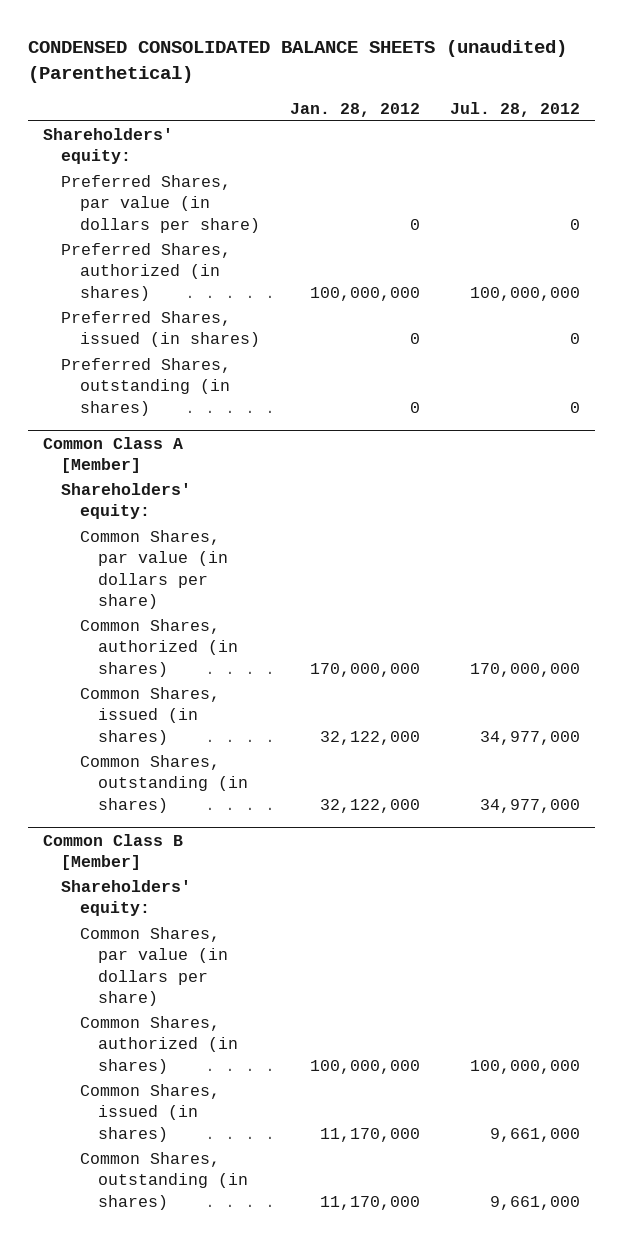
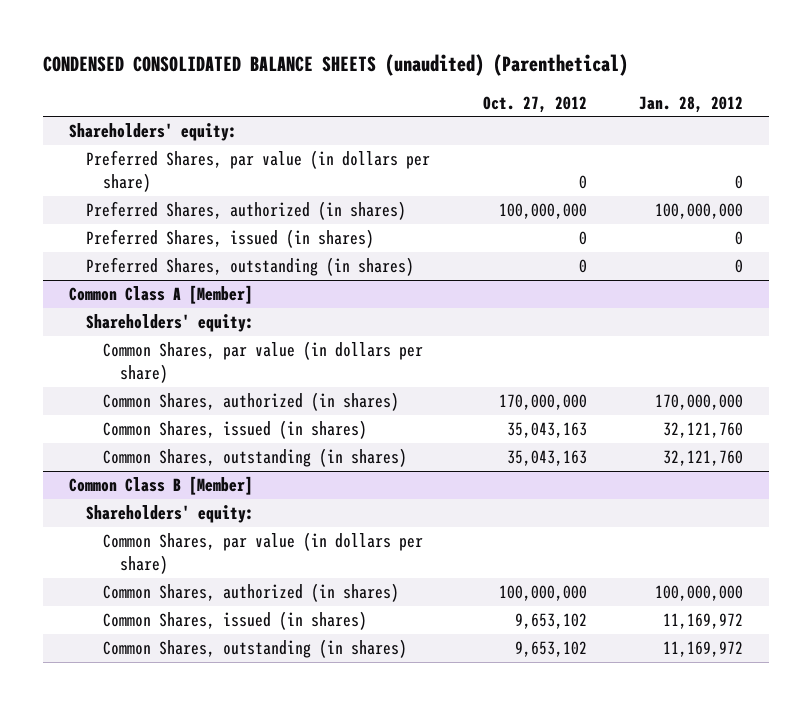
[449,101,580,117] Jul. 28, 2012 -> none
none -> [482,95,587,113] Oct. 27, 2012
[319,730,420,745] 32,122,000 -> [662,422,743,439] 32,121,760
[319,798,420,813] 32,122,000 -> [662,450,743,467] 32,121,760
[319,1127,420,1142] 11,170,000 -> [662,613,743,630] 11,169,972
[319,1195,420,1210] 11,170,000 -> [662,641,743,658] 11,169,972

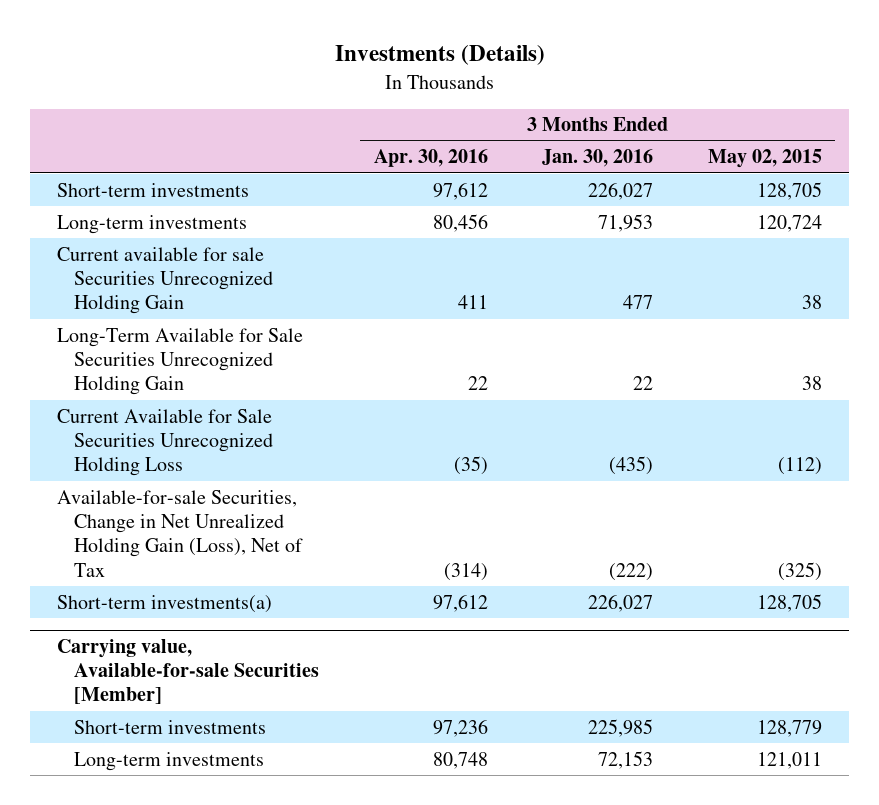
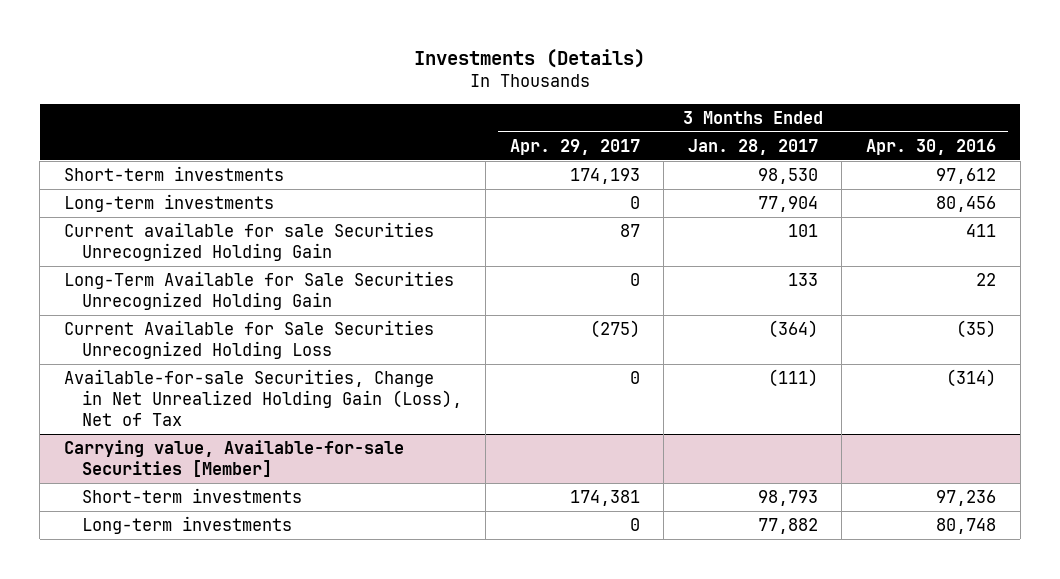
[542,149,654,168] Jan. 30, 2016 -> none
[707,149,822,169] May 02, 2015 -> none
none -> [509,138,640,155] Apr. 29, 2017
none -> [687,138,818,155] Jan. 28, 2017
[57,594,273,613] Short-term investments(a) -> none

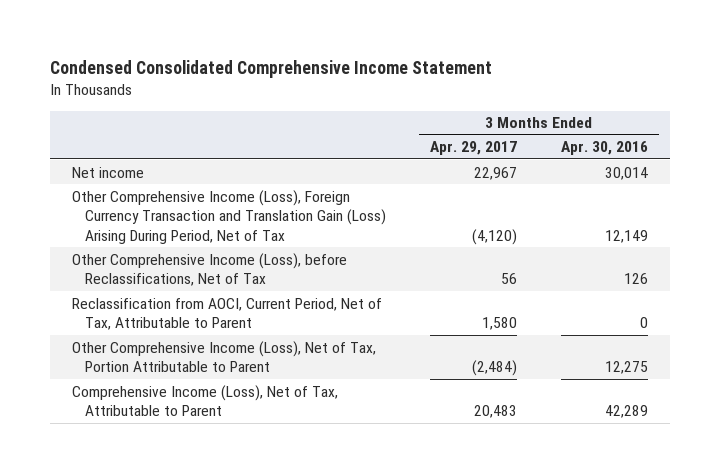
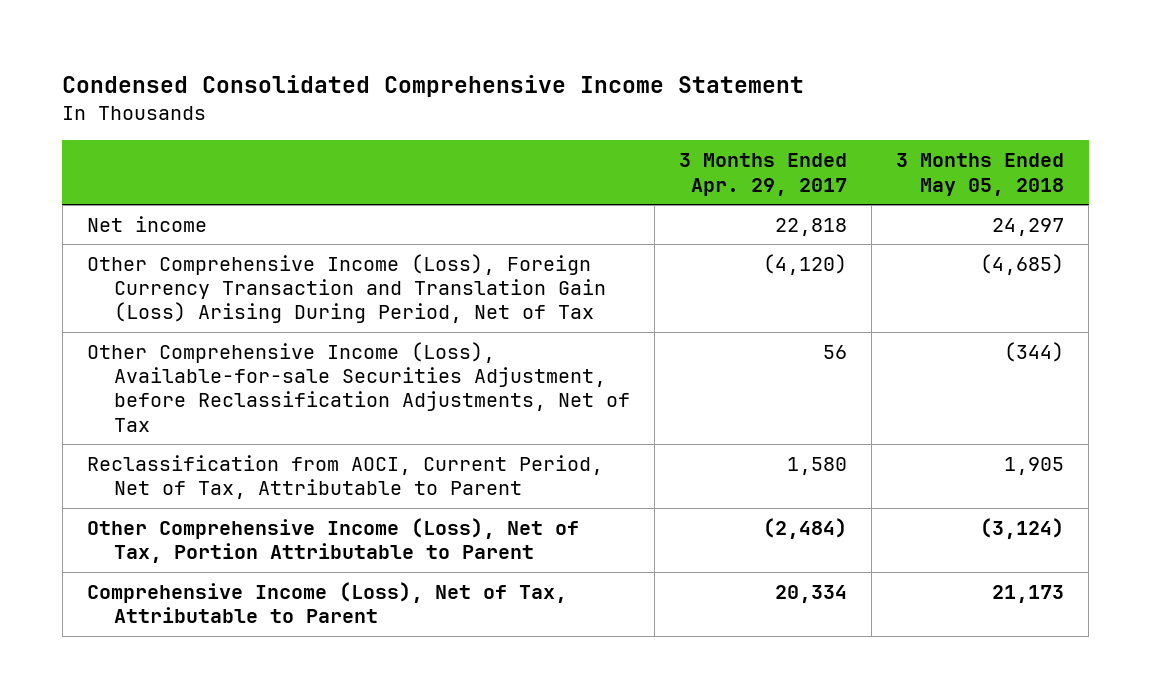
[561,141,649,156] Apr. 30, 2016 -> none
none -> [896,153,1065,196] 3 Months Ended May 05, 2018
[474,166,518,180] 22,967 -> [774,217,847,236] 22,818
[72,252,348,287] Other Comprehensive Income (Loss), before Reclassifications, Net of Tax -> [86,341,630,432] Other Comprehensive Income (Loss), Available-for-sale Securities Adjustment, before Reclassification Adjustments, Net of Tax
[474,405,518,419] 20,483 -> [774,584,847,603] 20,334

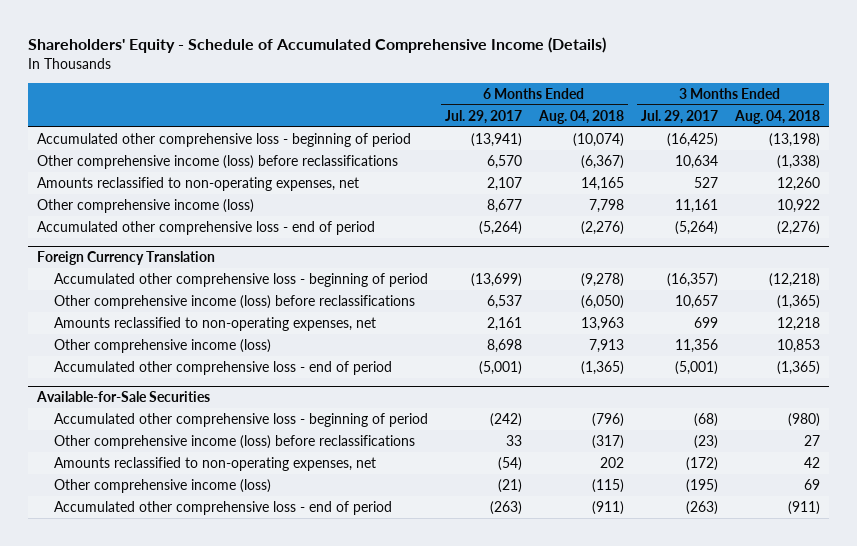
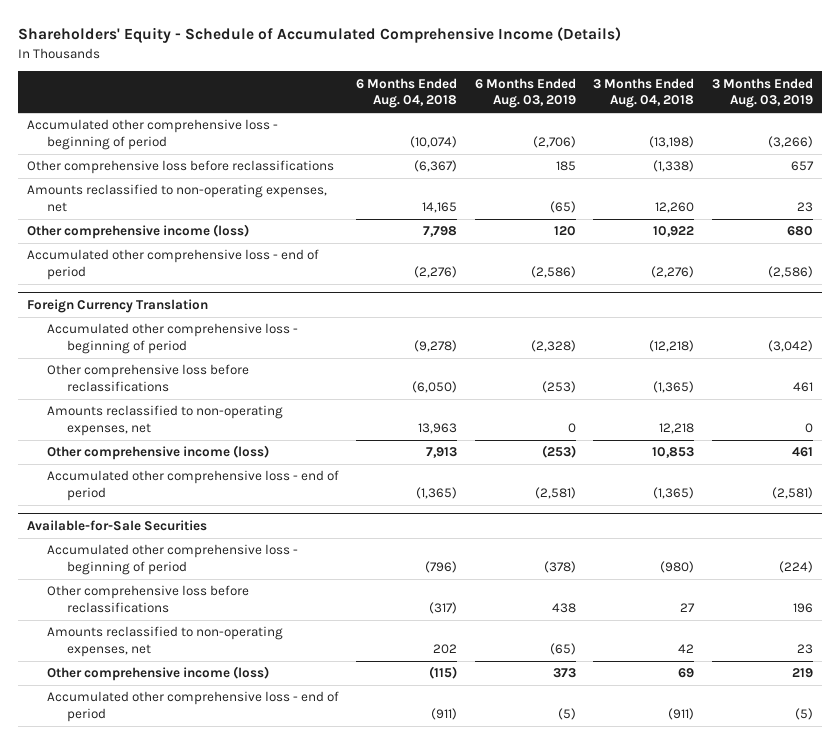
[444,109,522,124] Jul. 29, 2017 -> none
[640,109,718,124] Jul. 29, 2017 -> none
none -> [474,77,576,109] 6 Months Ended Aug. 03, 2019
none -> [711,77,813,109] 3 Months Ended Aug. 03, 2019
[36,154,398,169] Other comprehensive income (loss) before reclassifications -> [26,160,334,175] Other comprehensive loss before reclassifications
[53,294,415,309] Other comprehensive income (loss) before reclassifications -> [46,364,249,393] Other comprehensive loss before reclassifications
[53,434,415,449] Other comprehensive income (loss) before reclassifications -> [46,585,249,614] Other comprehensive loss before reclassifications

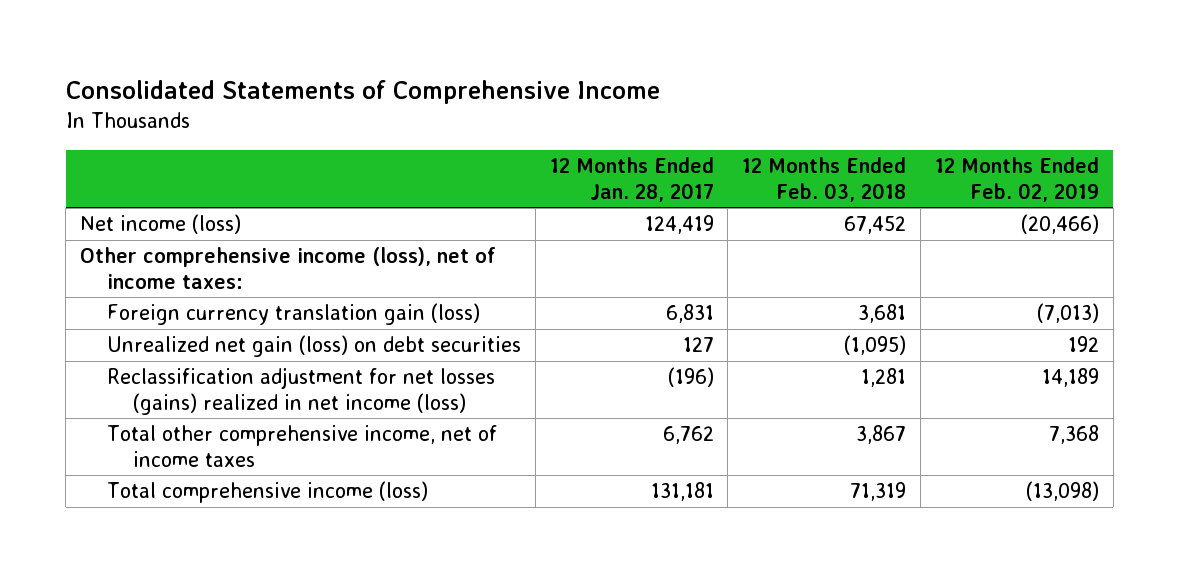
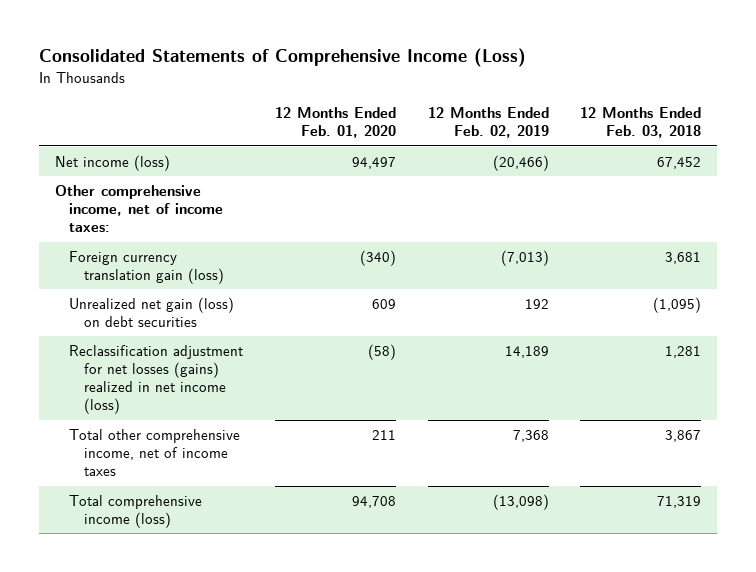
[65,80,660,105] Consolidated Statements of Comprehensive Income -> [38,48,526,68] Consolidated Statements of Comprehensive Income (Loss)
[549,157,714,202] 12 Months Ended Jan. 28, 2017 -> none
none -> [275,107,397,139] 12 Months Ended Feb. 01, 2020
[80,247,497,289] Other comprehensive income (loss), net of income taxes: -> [54,184,224,233] Other comprehensive income, net of income taxes:

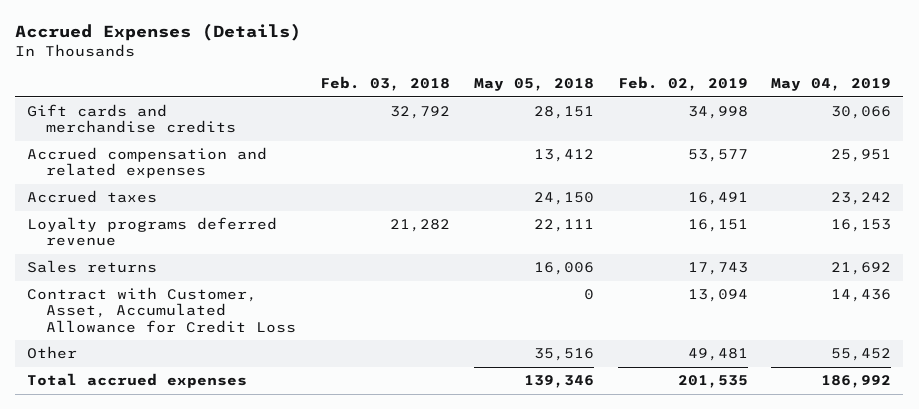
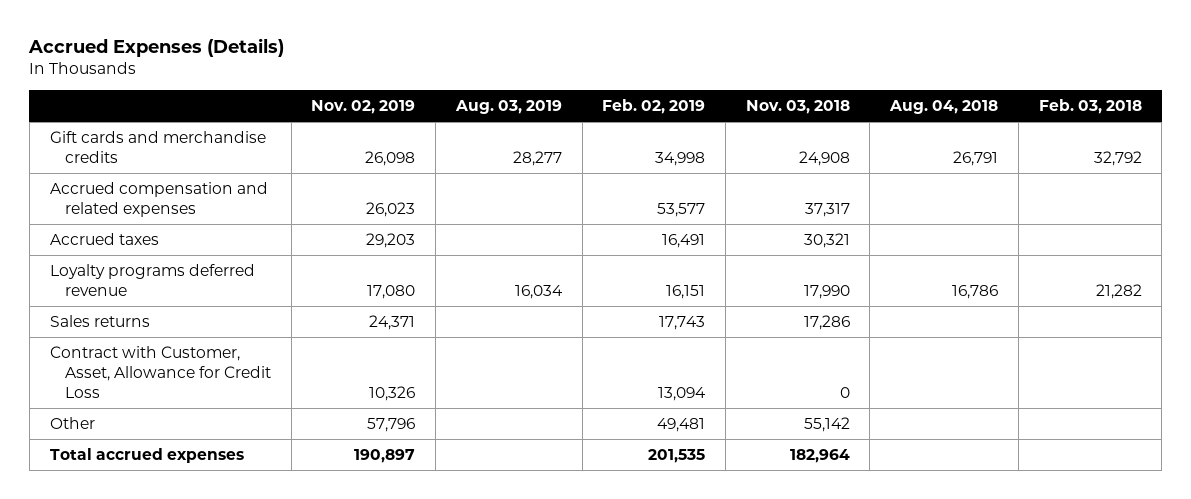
[473,78,594,92] May 05, 2018 -> none
[771,78,892,92] May 04, 2019 -> none
none -> [311,100,416,115] Nov. 02, 2019
none -> [454,100,562,115] Aug. 03, 2019
none -> [745,100,850,115] Nov. 03, 2018
none -> [889,100,999,115] Aug. 04, 2018
[27,287,297,333] Contract with Customer, Asset, Accumulated Allowance for Credit Loss -> [49,346,271,399] Contract with Customer, Asset, Allowance for Credit Loss

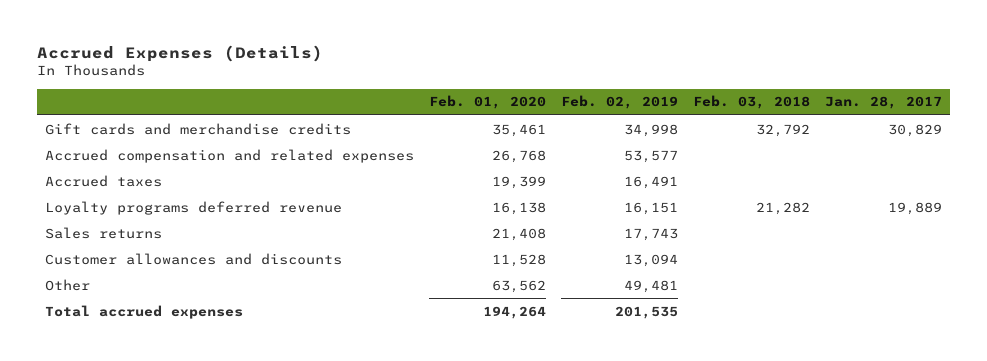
[311,100,416,115] Nov. 02, 2019 -> none
[454,100,562,115] Aug. 03, 2019 -> none
[745,100,850,115] Nov. 03, 2018 -> none
[889,100,999,115] Aug. 04, 2018 -> none
none -> [428,95,546,110] Feb. 01, 2020
none -> [825,96,943,110] Jan. 28, 2017
[49,346,271,399] Contract with Customer, Asset, Allowance for Credit Loss -> [44,252,342,265] Customer allowances and discounts

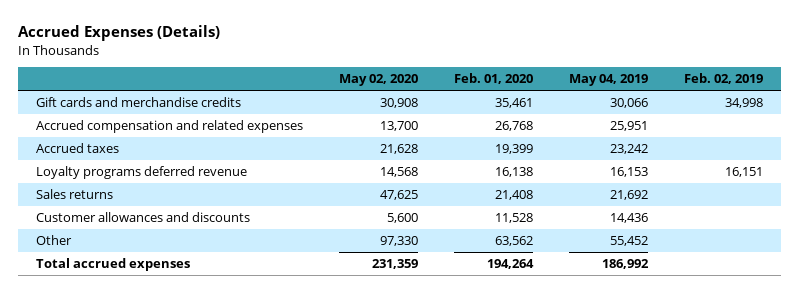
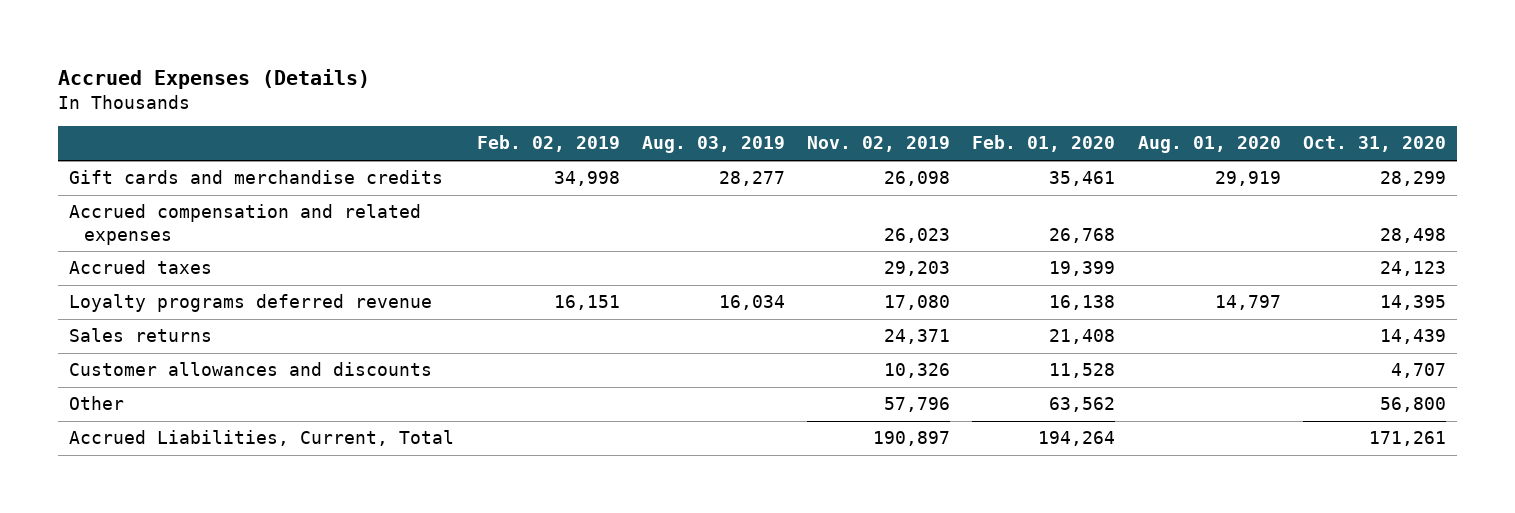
[338,74,418,87] May 02, 2020 -> none
[568,74,648,87] May 04, 2019 -> none
none -> [641,136,785,154] Aug. 03, 2019
none -> [807,136,951,153] Nov. 02, 2019
none -> [1137,136,1281,154] Aug. 01, 2020
none -> [1302,136,1446,153] Oct. 31, 2020
[35,257,190,271] Total accrued expenses -> [69,430,455,447] Accrued Liabilities, Current, Total

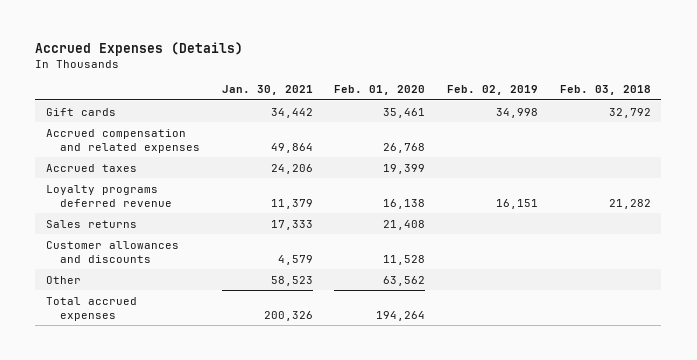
[641,136,785,154] Aug. 03, 2019 -> none
[807,136,951,153] Nov. 02, 2019 -> none
[1137,136,1281,154] Aug. 01, 2020 -> none
[1302,136,1446,153] Oct. 31, 2020 -> none
none -> [221,85,313,96] Jan. 30, 2021
none -> [559,85,651,96] Feb. 03, 2018
[69,170,444,185] Gift cards and merchandise credits -> [46,107,117,116] Gift cards
[69,430,455,447] Accrued Liabilities, Current, Total -> [46,296,138,321] Total accrued expenses

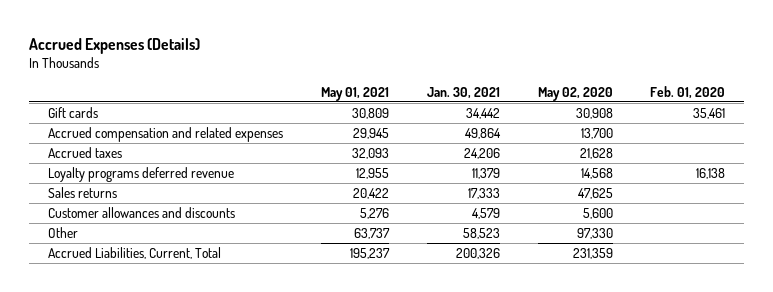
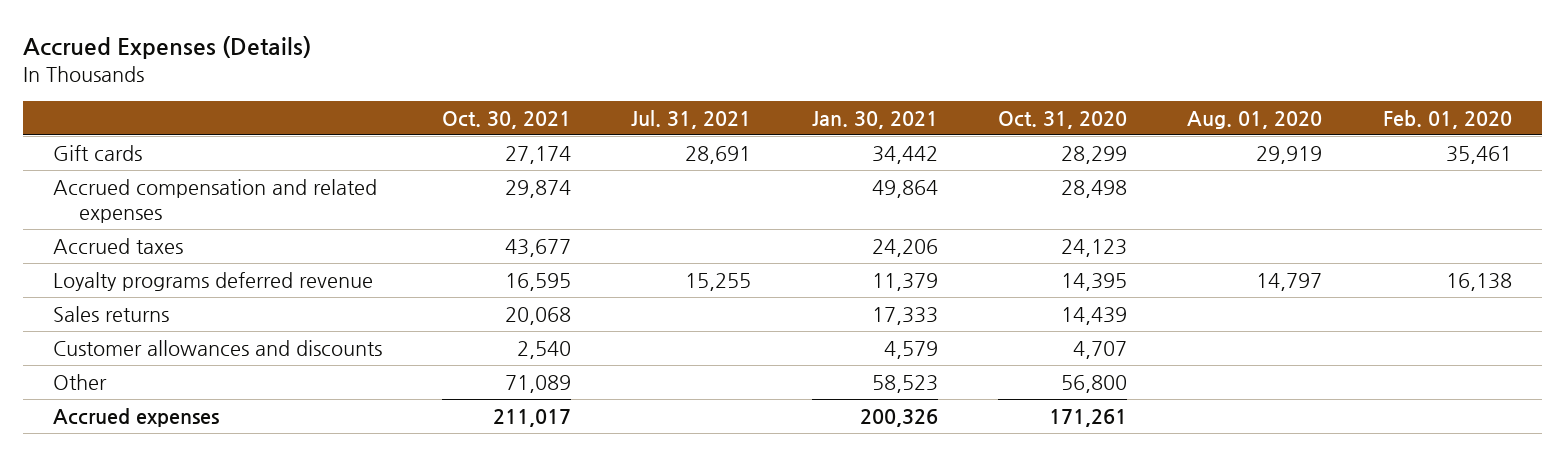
[320,86,389,101] May 01, 2021 -> none
[537,86,613,101] May 02, 2020 -> none
none -> [442,111,572,130] Oct. 30, 2021
none -> [631,110,752,130] Jul. 31, 2021
none -> [998,111,1128,130] Oct. 31, 2020
none -> [1187,111,1323,130] Aug. 01, 2020
[48,246,222,259] Accrued Liabilities, Current, Total -> [52,407,219,427] Accrued expenses

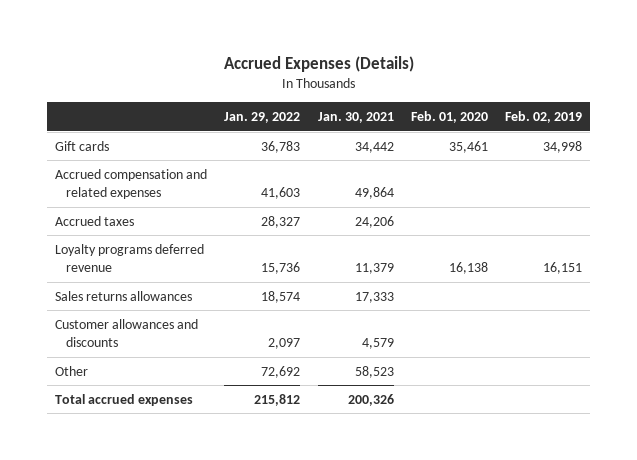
[442,111,572,130] Oct. 30, 2021 -> none
[631,110,752,130] Jul. 31, 2021 -> none
[998,111,1128,130] Oct. 31, 2020 -> none
[1187,111,1323,130] Aug. 01, 2020 -> none
none -> [224,111,301,123] Jan. 29, 2022
none -> [504,110,582,123] Feb. 02, 2019
[52,305,169,322] Sales returns -> [55,290,193,301] Sales returns allowances
[52,407,219,427] Accrued expenses -> [55,393,194,406] Total accrued expenses

